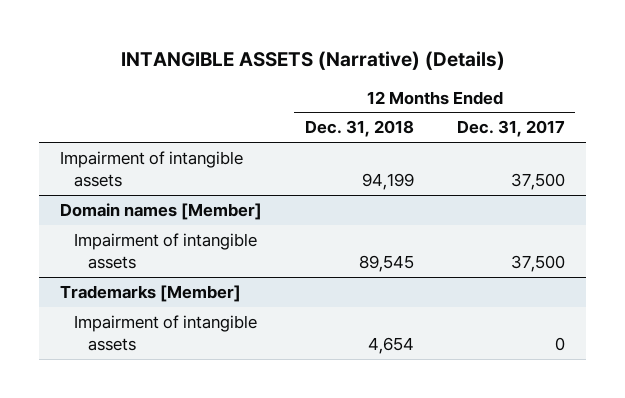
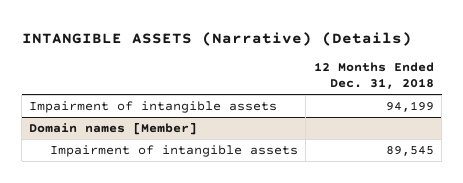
[456,120,565,138] Dec. 31, 2017 -> none
[60,284,242,302] Trademarks [Member] -> none
[74,314,258,351] Impairment of intangible assets -> none

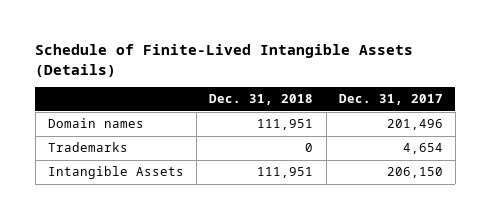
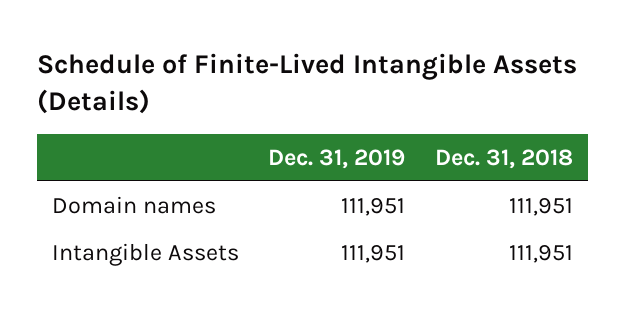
[338,94,443,106] Dec. 31, 2017 -> none
none -> [268,148,406,169] Dec. 31, 2019
[48,142,129,153] Trademarks -> none

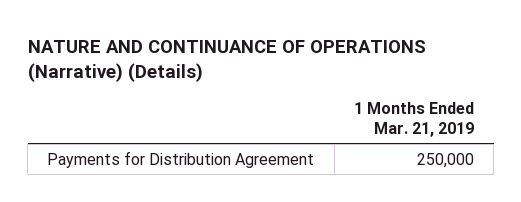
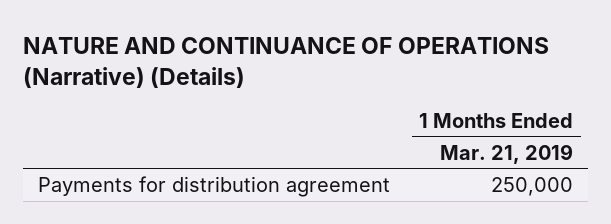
[47,150,315,168] Payments for Distribution Agreement -> [37,176,390,198] Payments for distribution agreement

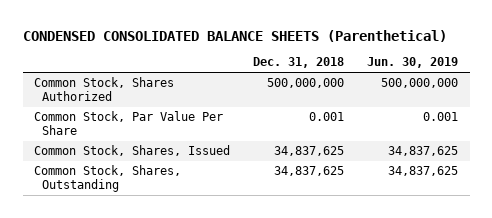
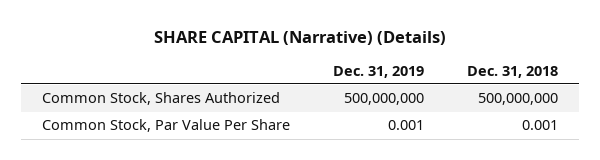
[22,29,447,42] CONDENSED CONSOLIDATED BALANCE SHEETS (Parenthetical) -> [153,30,446,45] SHARE CAPITAL (Narrative) (Details)
[367,57,459,69] Jun. 30, 2019 -> none
none -> [332,65,424,78] Dec. 31, 2019
[34,145,231,157] Common Stock, Shares, Issued -> none
[34,165,182,193] Common Stock, Shares, Outstanding -> none

